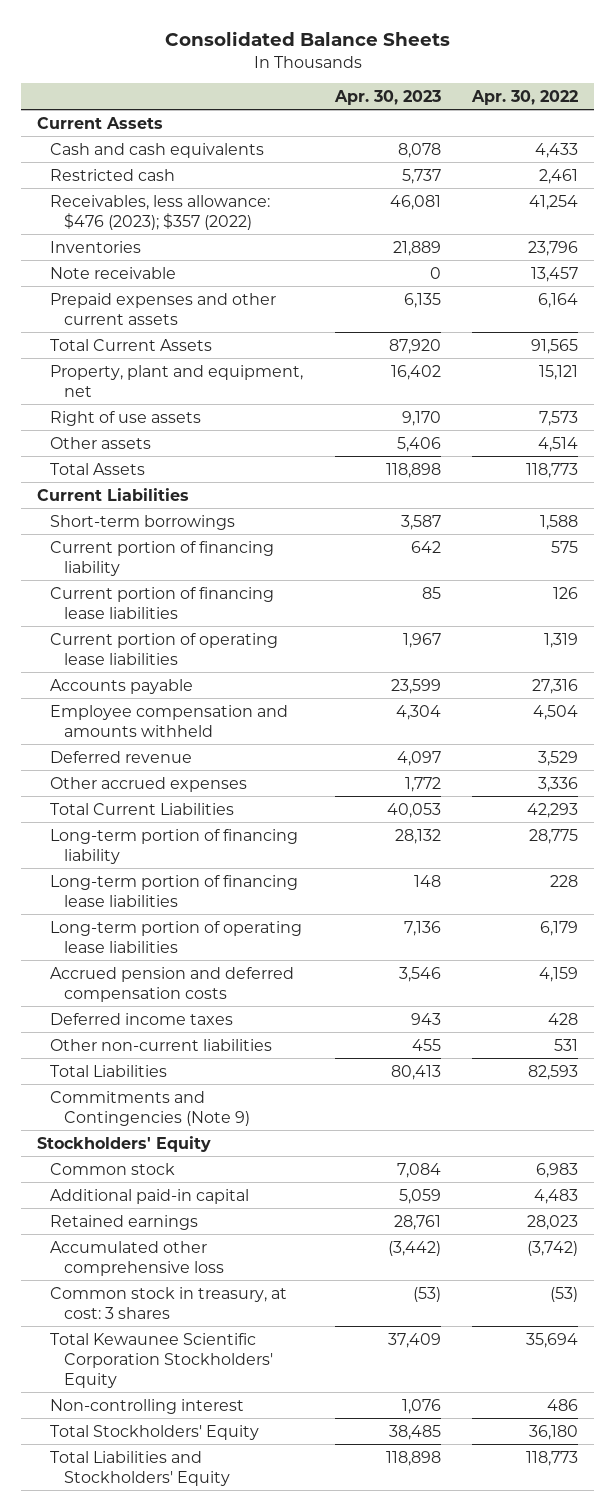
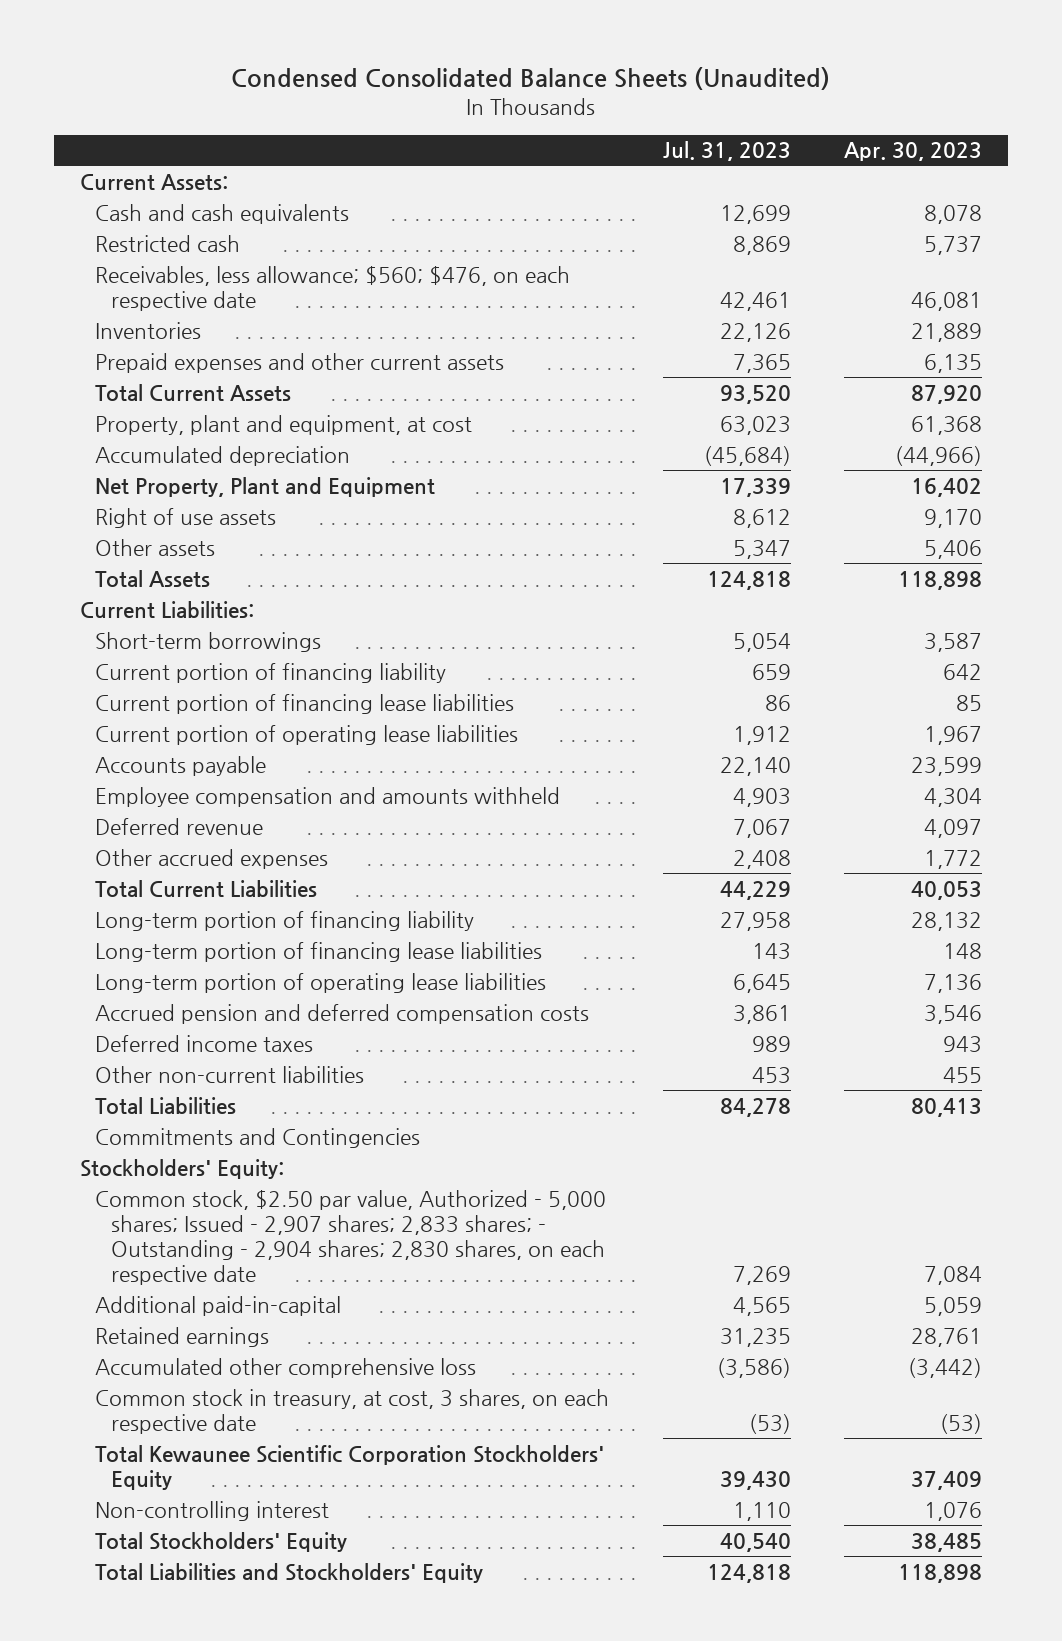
[164,31,450,47] Consolidated Balance Sheets -> [231,66,831,90] Condensed Consolidated Balance Sheets (Unaudited)
[471,90,579,106] Apr. 30, 2022 -> none
none -> [662,141,791,162] Jul. 31, 2023
[36,116,163,129] Current Assets -> [80,173,229,190] Current Assets:
[50,194,271,230] Receivables, less allowance: $476 (2023); $357 (2022) -> [95,265,571,311] Receivables, less allowance; $560; $476, on each respective date
[50,266,177,279] Note receivable -> none
none -> [95,414,473,435] Property, plant and equipment, at cost
none -> [95,445,351,466] Accumulated depreciation
[50,364,304,397] Property, plant and equipment, net -> [95,476,436,497] Net Property, Plant and Equipment
[36,487,189,501] Current Liabilities -> [80,600,255,618] Current Liabilities:
[50,1090,250,1126] Commitments and Contingencies (Note 9) -> [95,1127,421,1148] Commitments and Contingencies
[36,1135,211,1152] Stockholders' Equity -> [80,1158,285,1179] Stockholders' Equity:
[50,1162,176,1175] Common stock -> [95,1189,607,1285] Common stock, $2.50 par value, Authorized - 5,000 shares; Issued - 2,907 shares; 2,833 shares; - Outstanding - 2,904 shares; 2,830 shares, on each respective date
[50,1188,250,1204] Additional paid-in capital -> [95,1295,342,1316] Additional paid-in-capital
[50,1286,288,1319] Common stock in treasury, at cost: 3 shares -> [95,1388,610,1434] Common stock in treasury, at cost, 3 shares, on each respective date

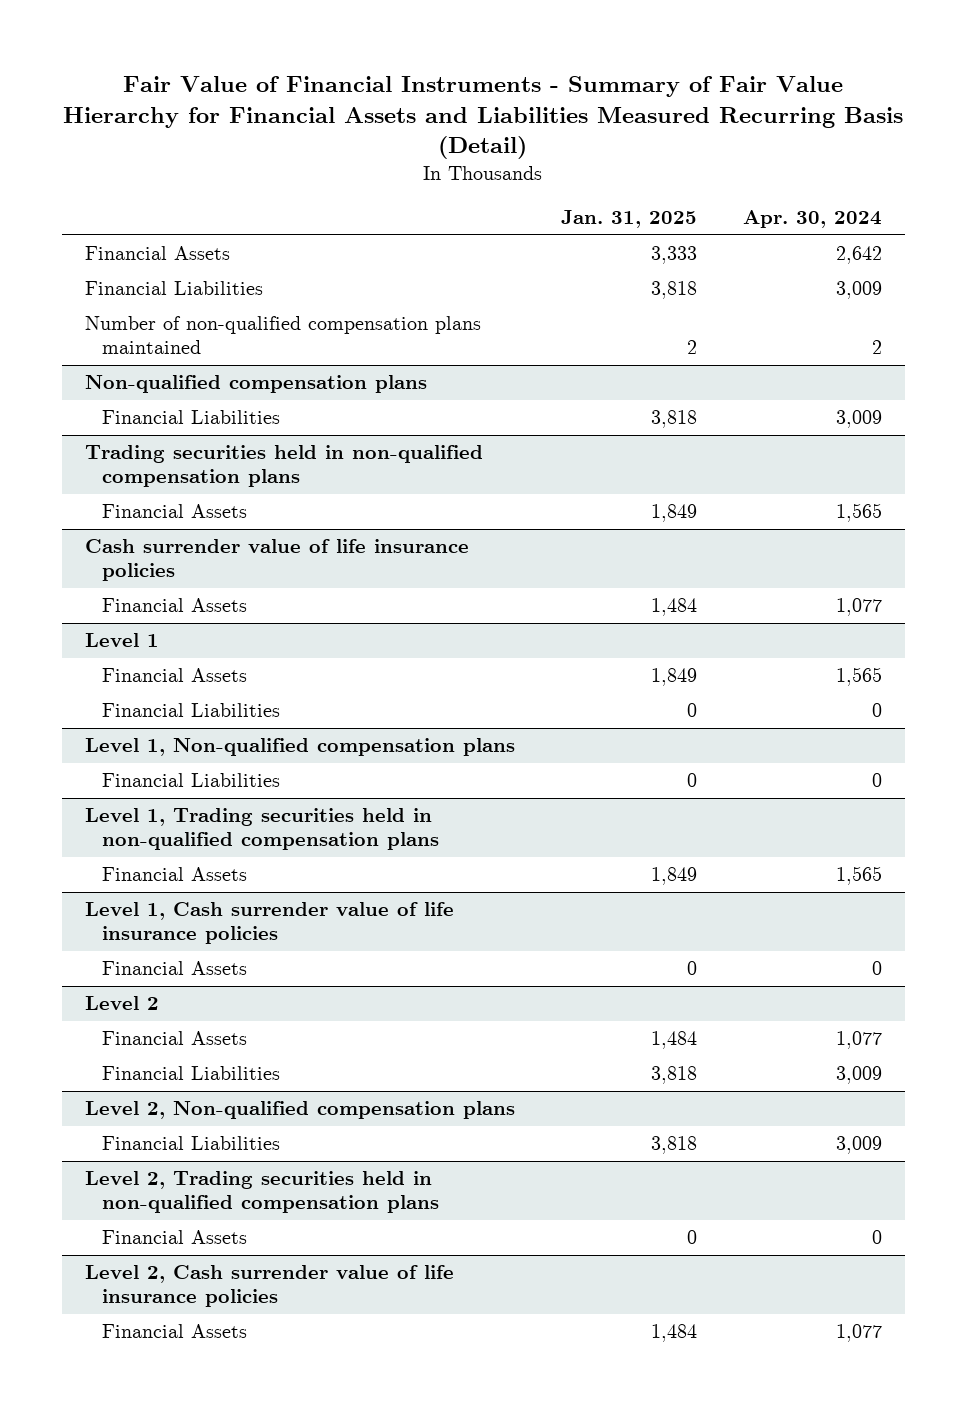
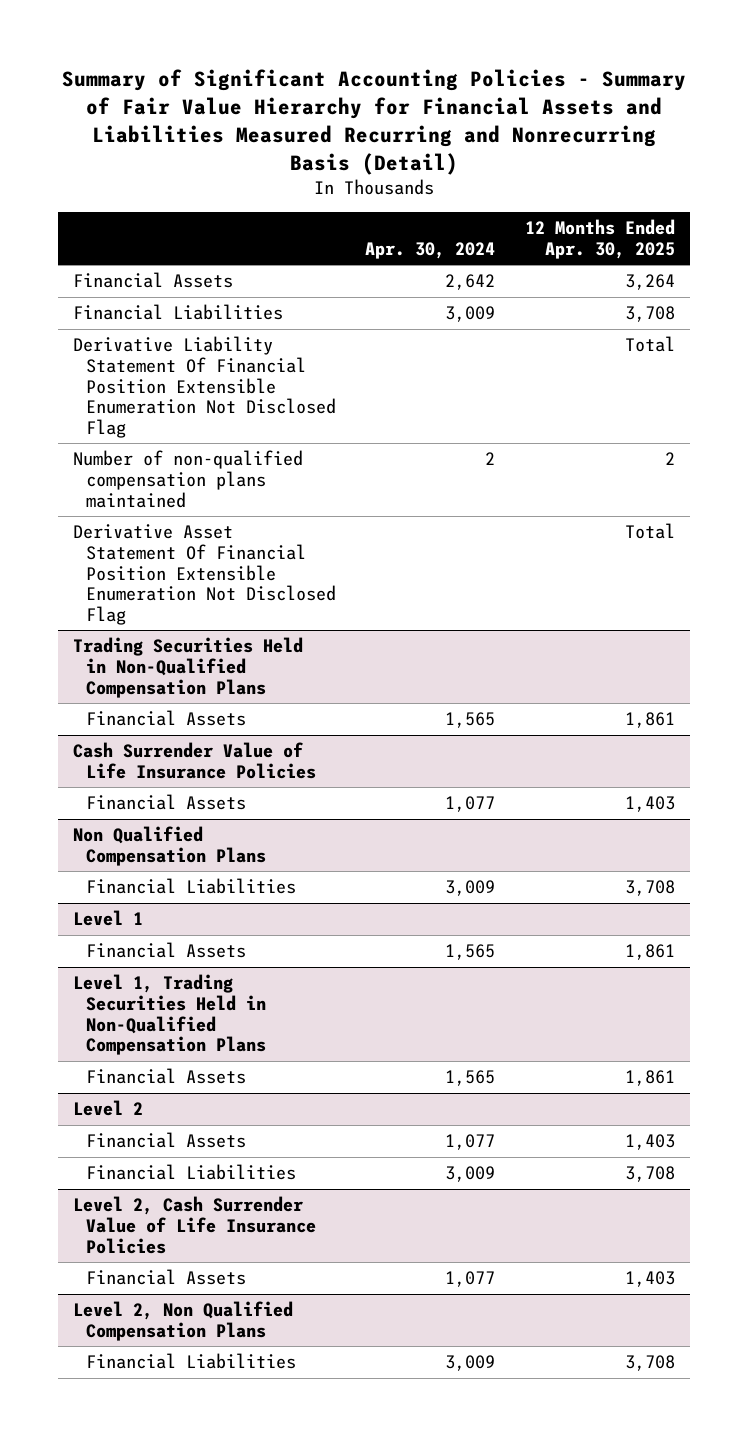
[63,76,904,160] Fair Value of Financial Instruments - Summary of Fair Value Hierarchy for Financial Assets and Liabilities Measured Recurring Basis (Detail) -> [62,69,687,175] Summary of Significant Accounting Policies - Summary of Fair Value Hierarchy for Financial Assets and Liabilities Measured Recurring and Nonrecurring Basis (Detail)
[560,209,697,228] Jan. 31, 2025 -> none
none -> [524,218,675,259] 12 Months Ended Apr. 30, 2025
none -> [73,336,336,438] Derivative Liability Statement Of Financial Position Extensible Enumeration Not Disclosed Flag
[84,375,427,394] Non-qualified compensation plans -> none
[102,410,281,425] Financial Liabilities -> none
none -> [73,524,336,625] Derivative Asset Statement Of Financial Position Extensible Enumeration Not Disclosed Flag
[84,445,483,487] Trading securities held in non-qualified compensation plans -> [73,637,304,698] Trading Securities Held in Non-Qualified Compensation Plans
[84,539,469,581] Cash surrender value of life insurance policies -> [73,742,316,779] Cash Surrender Value of Life Insurance Policies
none -> [73,826,266,866] Non Qualified Compensation Plans
none -> [85,878,296,895] Financial Liabilities
[102,703,281,718] Financial Liabilities -> none
[84,738,515,757] Level 1, Non-qualified compensation plans -> none
[102,773,281,788] Financial Liabilities -> none
[84,808,440,850] Level 1, Trading securities held in non-qualified compensation plans -> [73,974,266,1056] Level 1, Trading Securities Held in Non-Qualified Compensation Plans
[84,902,454,944] Level 1, Cash surrender value of life insurance policies -> none
[102,961,248,976] Financial Assets -> none
[84,1101,515,1120] Level 2, Non-qualified compensation plans -> none
[102,1136,281,1151] Financial Liabilities -> none
[84,1171,440,1213] Level 2, Trading securities held in non-qualified compensation plans -> none
[102,1230,248,1245] Financial Assets -> none
[84,1265,454,1307] Level 2, Cash surrender value of life insurance policies -> [73,1196,316,1254] Level 2, Cash Surrender Value of Life Insurance Policies
none -> [73,1301,294,1341] Level 2, Non Qualified Compensation Plans
none -> [85,1353,296,1370] Financial Liabilities

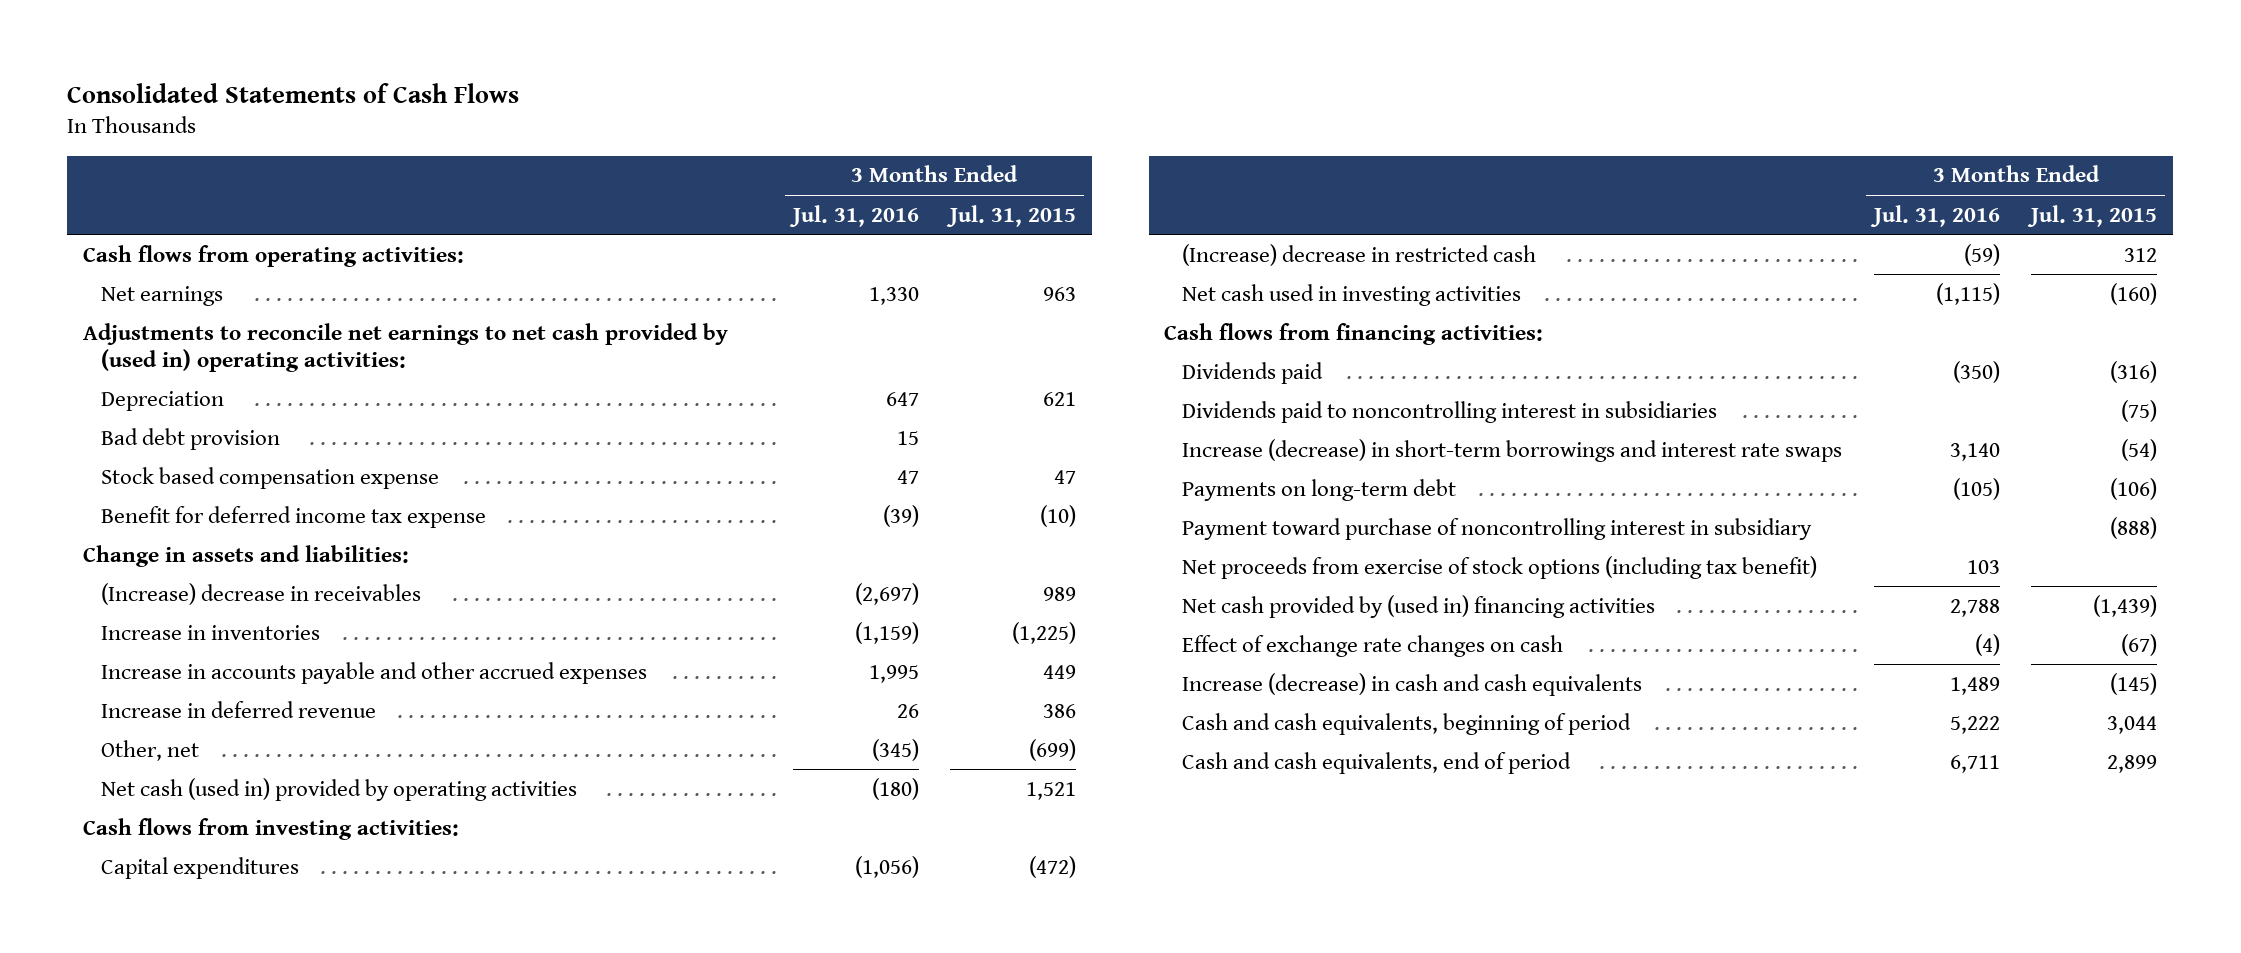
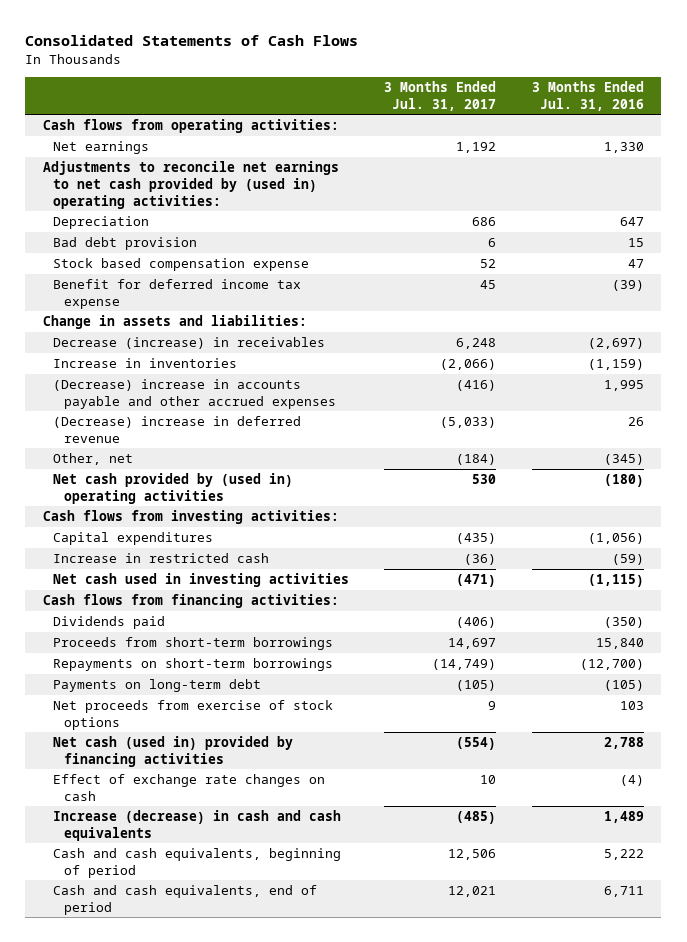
[946,204,1077,227] Jul. 31, 2015 -> none
none -> [384,80,497,111] 3 Months Ended Jul. 31, 2017
[101,582,422,605] (Increase) decrease in receivables -> [53,337,326,350] Decrease (increase) in receivables
[101,661,648,684] Increase in accounts payable and other accrued expenses -> [53,379,336,409] (Decrease) increase in accounts payable and other accrued expenses
[101,700,377,718] Increase in deferred revenue -> [53,416,302,443] (Decrease) increase in deferred revenue
[101,777,578,801] Net cash (used in) provided by operating activities -> [53,473,294,504] Net cash provided by (used in) operating activities
[1182,243,1537,266] (Increase) decrease in restricted cash -> [53,553,270,564] Increase in restricted cash
[1182,400,1718,423] Dividends paid to noncontrolling interest in subsidiaries -> none
[1182,438,1843,462] Increase (decrease) in short-term borrowings and interest rate swaps -> none
none -> [53,637,334,651] Proceeds from short-term borrowings
none -> [53,658,334,672] Repayments on short-term borrowings
[1182,517,1813,540] Payment toward purchase of noncontrolling interest in subsidiary -> none
[1182,555,1818,579] Net proceeds from exercise of stock options (including tax benefit) -> [53,700,334,730] Net proceeds from exercise of stock options
[1182,594,1656,618] Net cash provided by (used in) financing activities -> [53,736,294,767] Net cash (used in) provided by financing activities

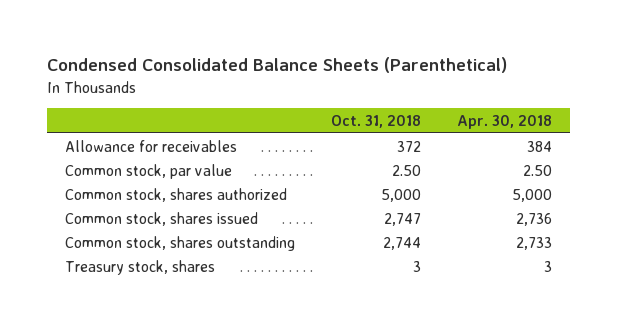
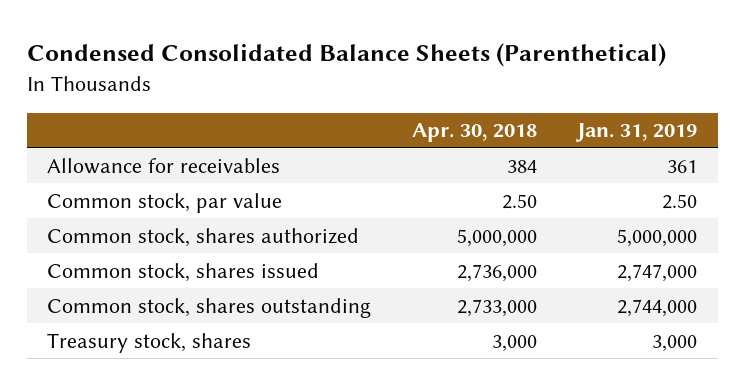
[331,114,422,128] Oct. 31, 2018 -> none
none -> [575,123,698,143] Jan. 31, 2019
[512,188,553,202] 5,000 -> [456,228,537,247] 5,000,000
[516,212,553,226] 2,736 -> [456,263,537,282] 2,736,000
[516,236,553,250] 2,733 -> [456,298,537,317] 2,733,000
[544,260,553,272] 3 -> [491,334,537,352] 3,000

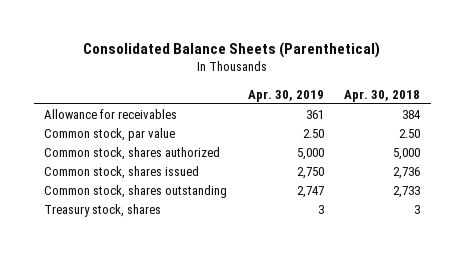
[27,43,667,68] Condensed Consolidated Balance Sheets (Parenthetical) -> [83,41,381,58] Consolidated Balance Sheets (Parenthetical)
[575,123,698,143] Jan. 31, 2019 -> none
none -> [247,89,324,102] Apr. 30, 2019
[456,228,537,247] 5,000,000 -> [393,148,421,161] 5,000
[456,263,537,282] 2,736,000 -> [393,167,421,180] 2,736
[456,298,537,317] 2,733,000 -> [393,186,421,199] 2,733
[491,334,537,352] 3,000 -> [414,205,421,215] 3

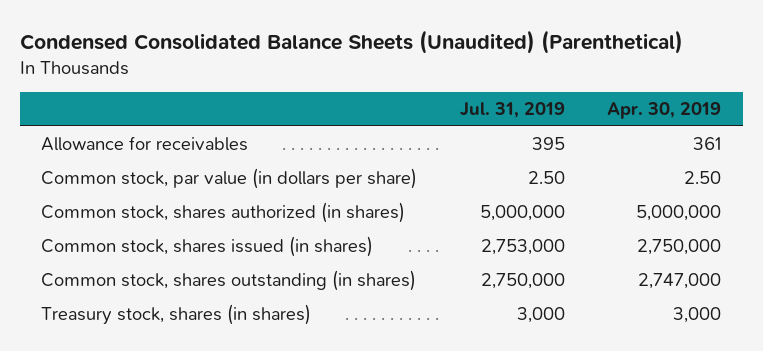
[83,41,381,58] Consolidated Balance Sheets (Parenthetical) -> [20,29,684,54] Condensed Consolidated Balance Sheets (Unaudited) (Parenthetical)
[344,89,421,102] Apr. 30, 2018 -> none
none -> [459,102,565,119] Jul. 31, 2019
[43,128,175,142] Common stock, par value -> [41,168,418,190] Common stock, par value (in dollars per share)
[43,147,220,161] Common stock, shares authorized -> [41,202,406,224] Common stock, shares authorized (in shares)
[296,148,324,161] 5,000 -> [636,205,722,222] 5,000,000
[43,166,199,180] Common stock, shares issued -> [41,236,374,258] Common stock, shares issued (in shares)
[296,167,324,180] 2,750 -> [637,239,722,256] 2,750,000
[43,185,227,199] Common stock, shares outstanding -> [41,270,417,292] Common stock, shares outstanding (in shares)
[296,186,324,199] 2,747 -> [638,273,722,290] 2,747,000
[43,204,161,218] Treasury stock, shares -> [41,304,312,326] Treasury stock, shares (in shares)
[317,205,324,215] 3 -> [673,307,722,324] 3,000

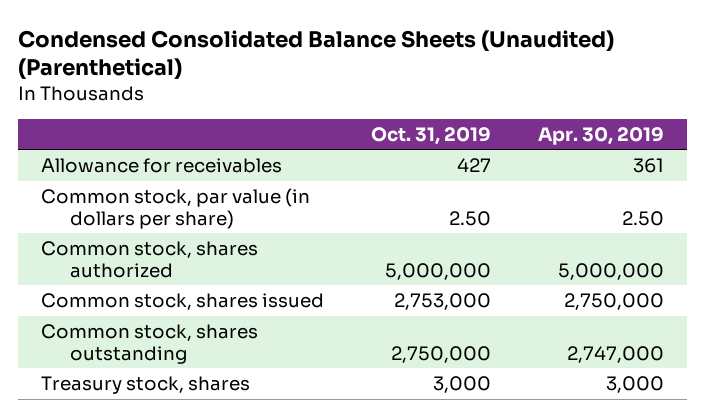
[459,102,565,119] Jul. 31, 2019 -> none
none -> [370,126,491,145] Oct. 31, 2019
[41,202,406,224] Common stock, shares authorized (in shares) -> [41,241,259,278] Common stock, shares authorized
[41,236,374,258] Common stock, shares issued (in shares) -> [41,293,325,311] Common stock, shares issued
[41,270,417,292] Common stock, shares outstanding (in shares) -> [41,324,259,364] Common stock, shares outstanding
[41,304,312,326] Treasury stock, shares (in shares) -> [41,376,251,395] Treasury stock, shares

